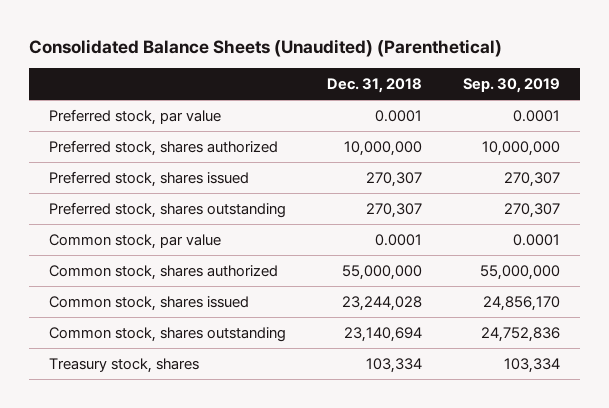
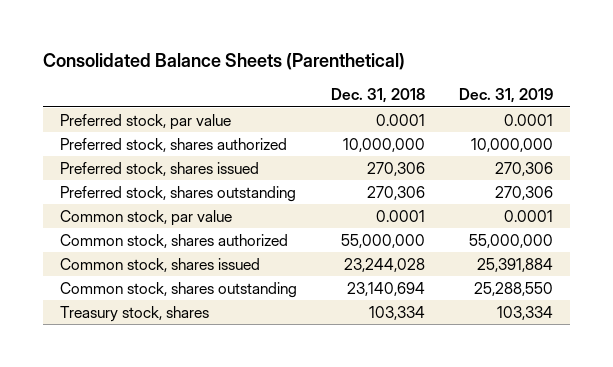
[29,38,503,57] Consolidated Balance Sheets (Unaudited) (Parenthetical) -> [42,52,405,70] Consolidated Balance Sheets (Parenthetical)
[462,77,560,93] Sep. 30, 2019 -> none
none -> [459,88,554,104] Dec. 31, 2019
[365,172,422,188] 270,307 -> [366,161,425,176] 270,306
[365,203,422,219] 270,307 -> [366,185,425,200] 270,306

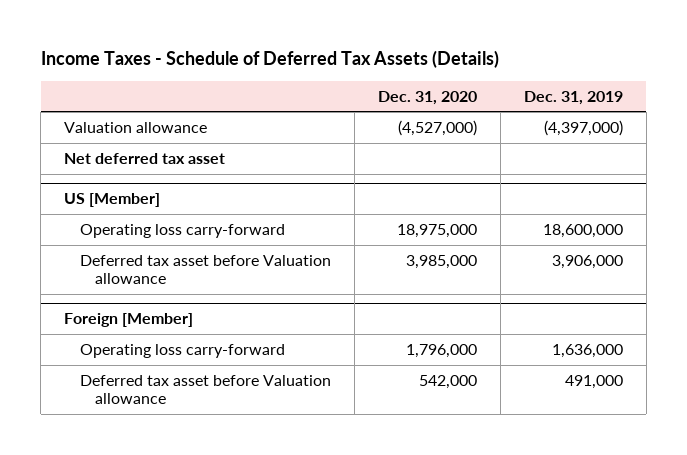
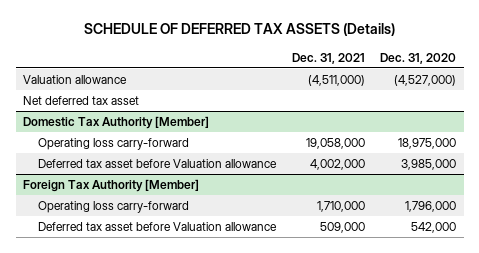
[40,50,499,69] Income Taxes - Schedule of Deferred Tax Assets (Details) -> [83,23,395,37] SCHEDULE OF DEFERRED TAX ASSETS (Details)
[523,90,623,105] Dec. 31, 2019 -> none
none -> [291,52,365,64] Dec. 31, 2021
[64,193,161,208] US [Member] -> [23,116,210,130] Domestic Tax Authority [Member]
[64,313,194,328] Foreign [Member] -> [23,179,200,193] Foreign Tax Authority [Member]

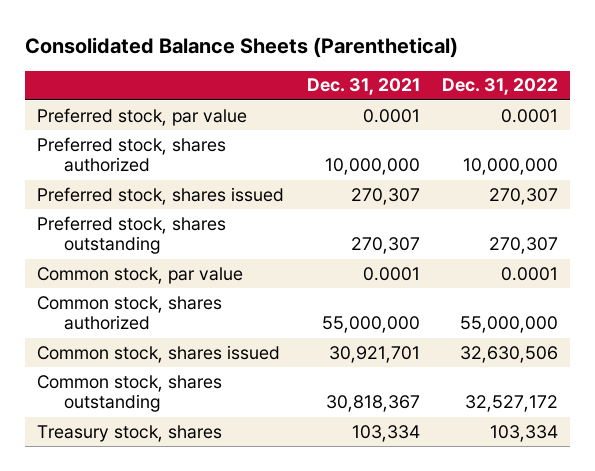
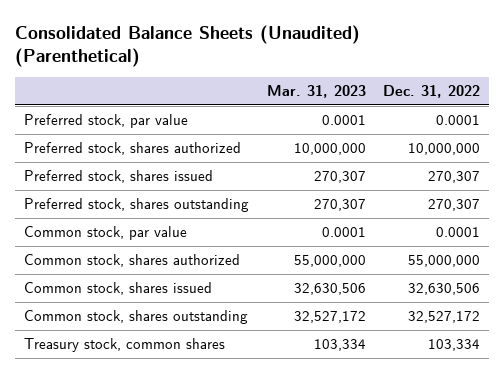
[25,36,459,58] Consolidated Balance Sheets (Parenthetical) -> [15,24,361,67] Consolidated Balance Sheets (Unaudited) (Parenthetical)
[306,78,420,96] Dec. 31, 2021 -> none
none -> [266,85,366,99] Mar. 31, 2023
[36,424,222,442] Treasury stock, shares -> [23,338,225,353] Treasury stock, common shares

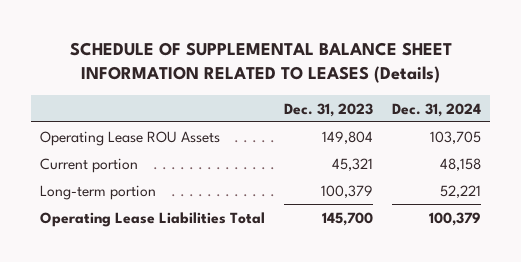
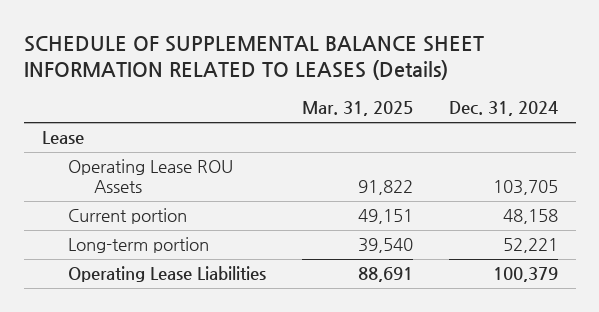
[284,102,374,117] Dec. 31, 2023 -> none
none -> [301,101,413,117] Mar. 31, 2025
none -> [41,131,84,145] Lease
[40,211,266,227] Operating Lease Liabilities Total -> [67,266,266,283] Operating Lease Liabilities

